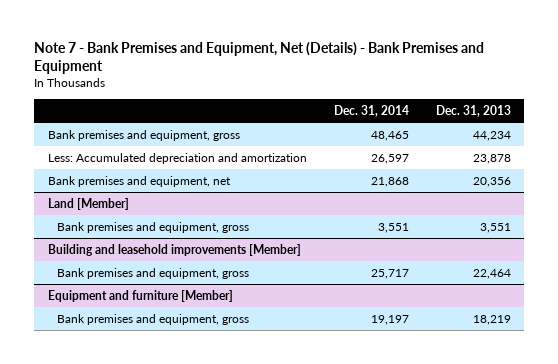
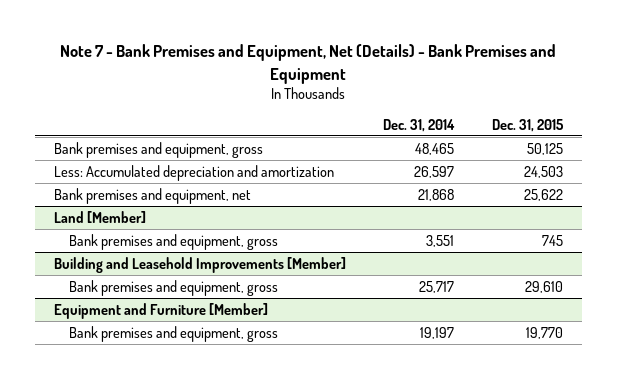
[435,105,511,118] Dec. 31, 2013 -> none
none -> [491,118,564,132] Dec. 31, 2015
[47,243,301,256] Building and leasehold improvements [Member] -> [53,256,346,273] Building and Leasehold Improvements [Member]
[47,289,233,302] Equipment and furniture [Member] -> [53,302,268,319] Equipment and Furniture [Member]

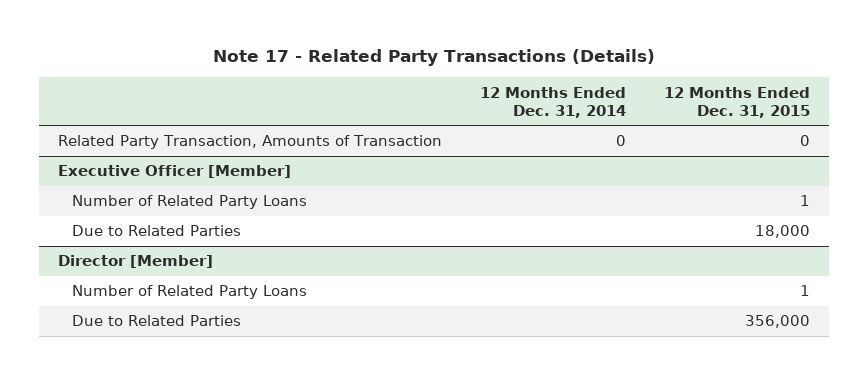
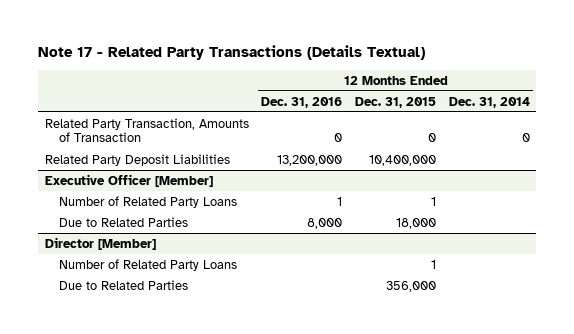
[213,49,656,67] Note 17 - Related Party Transactions (Details) -> [38,45,426,61] Note 17 - Related Party Transactions (Details Textual)
none -> [261,96,343,108] Dec. 31, 2016
none -> [44,153,230,166] Related Party Deposit Liabilities

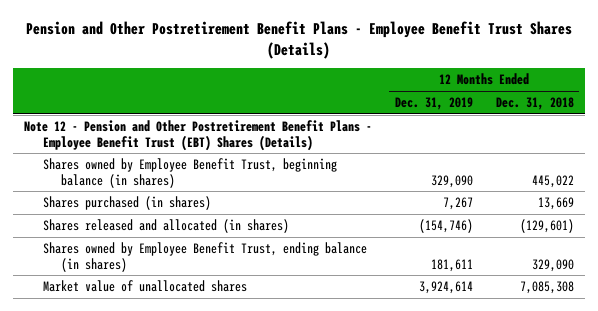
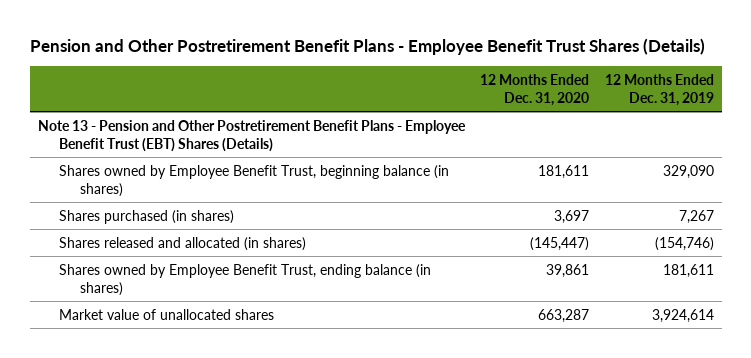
[495,97,574,111] Dec. 31, 2018 -> none
none -> [480,73,590,106] 12 Months Ended Dec. 31, 2020
[24,120,373,151] Note 12 - Pension and Other Postretirement Benefit Plans - Employee Benefit Trust (EBT) Shares (Details) -> [37,119,466,152] Note 13 - Pension and Other Postretirement Benefit Plans - Employee Benefit Trust (EBT) Shares (Details)

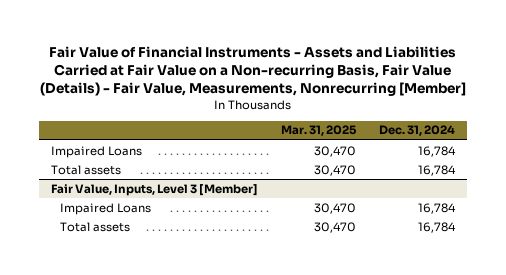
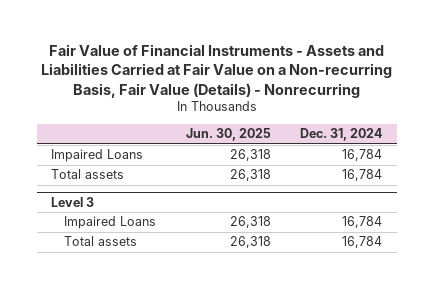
[40,46,467,97] Fair Value of Financial Instruments - Assets and Liabilities Carried at Fair Value on a Non-recurring Basis, Fair Value (Details) - Fair Value, Measurements, Nonrecurring [Member] -> [40,43,392,98] Fair Value of Financial Instruments - Assets and Liabilities Carried at Fair Value on a Non-recurring Basis, Fair Value (Details) - Nonrecurring
[281,125,358,137] Mar. 31, 2025 -> none
none -> [185,128,271,142] Jun. 30, 2025
[50,183,258,196] Fair Value, Inputs, Level 3 [Member] -> [51,196,95,207] Level 3

